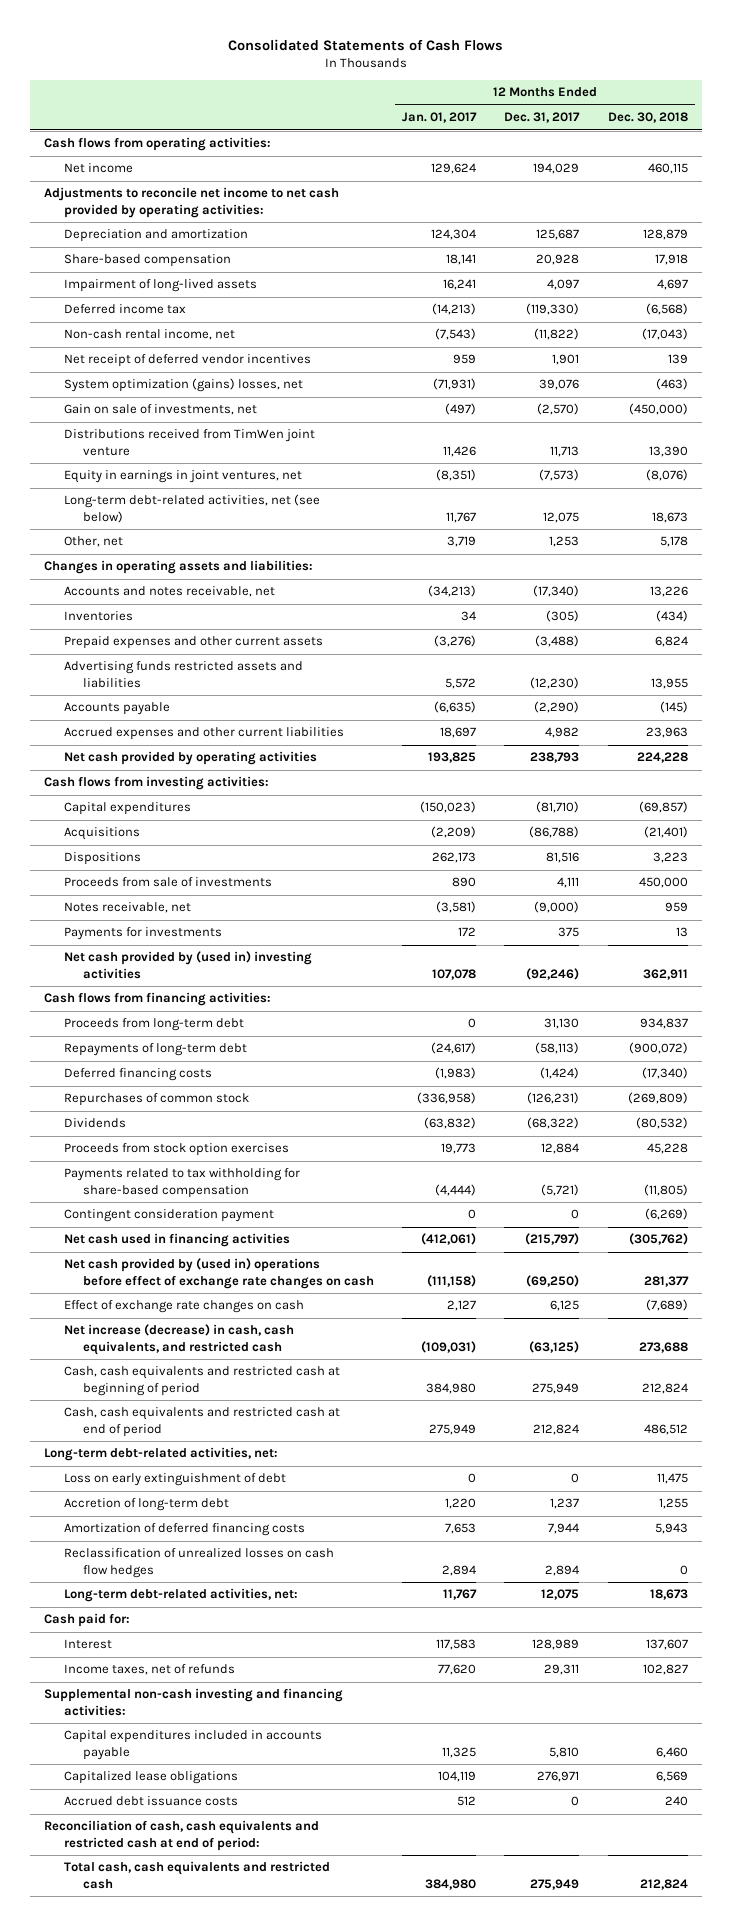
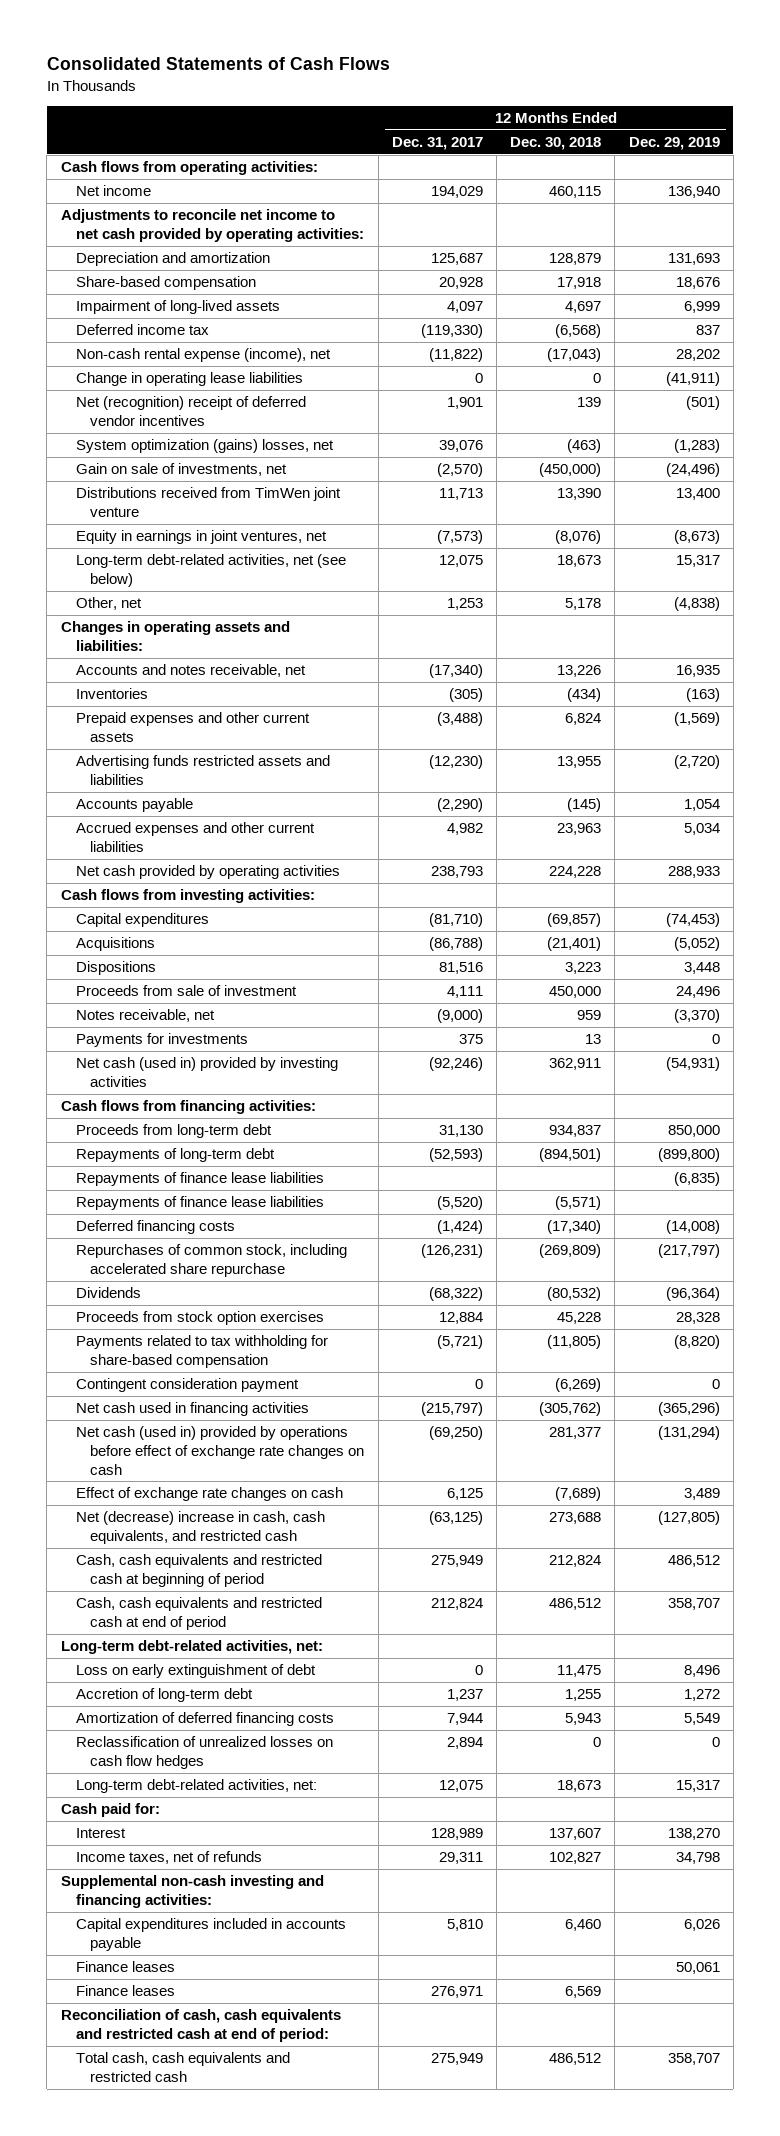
[402,112,478,124] Jan. 01, 2017 -> none
none -> [628,136,720,150] Dec. 29, 2019
[63,329,235,341] Non-cash rental income, net -> [75,348,331,363] Non-cash rental expense (income), net
none -> [75,372,303,387] Change in operating lease liabilities
[63,354,311,368] Net receipt of deferred vendor incentives -> [75,396,306,426] Net (recognition) receipt of deferred vendor incentives
[63,877,272,888] Proceeds from sale of investments -> [75,985,297,997] Proceeds from sale of investment
[63,951,312,979] Net cash provided by (used in) investing activities -> [75,1057,338,1087] Net cash (used in) provided by investing activities
[535,1042,580,1055] (58,113) -> [428,1148,483,1163] (52,593)
[628,1042,688,1055] (900,072) -> [539,1148,602,1163] (894,501)
none -> [75,1172,324,1187] Repayments of finance lease liabilities
none -> [75,1196,324,1211] Repayments of finance lease liabilities
[63,1093,249,1107] Repurchases of common stock -> [75,1244,347,1277] Repurchases of common stock, including accelerated share repurchase
[63,1258,374,1289] Net cash provided by (used in) operations before effect of exchange rate changes on cash -> [75,1426,365,1475] Net cash (used in) provided by operations before effect of exchange rate changes on cash
[63,1324,294,1355] Net increase (decrease) in cash, cash equivalents, and restricted cash -> [75,1511,325,1544] Net (decrease) increase in cash, cash equivalents, and restricted cash
[63,1796,238,1807] Accrued debt issuance costs -> none
none -> [75,1961,175,1973] Finance leases
[63,1771,238,1785] Capitalized lease obligations -> [75,1985,175,1997] Finance leases
[639,1878,688,1890] 212,824 -> [549,2053,602,2066] 486,512

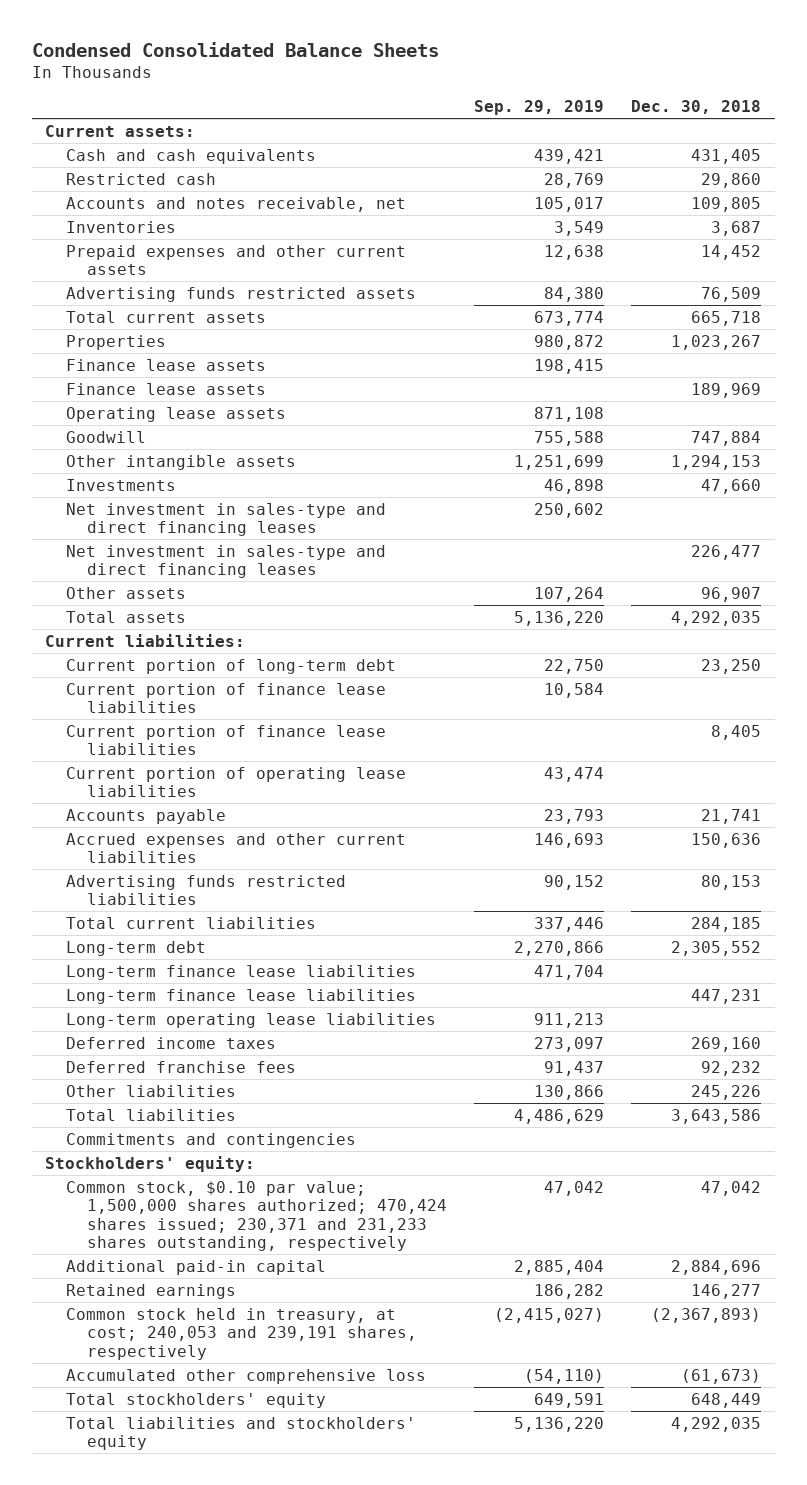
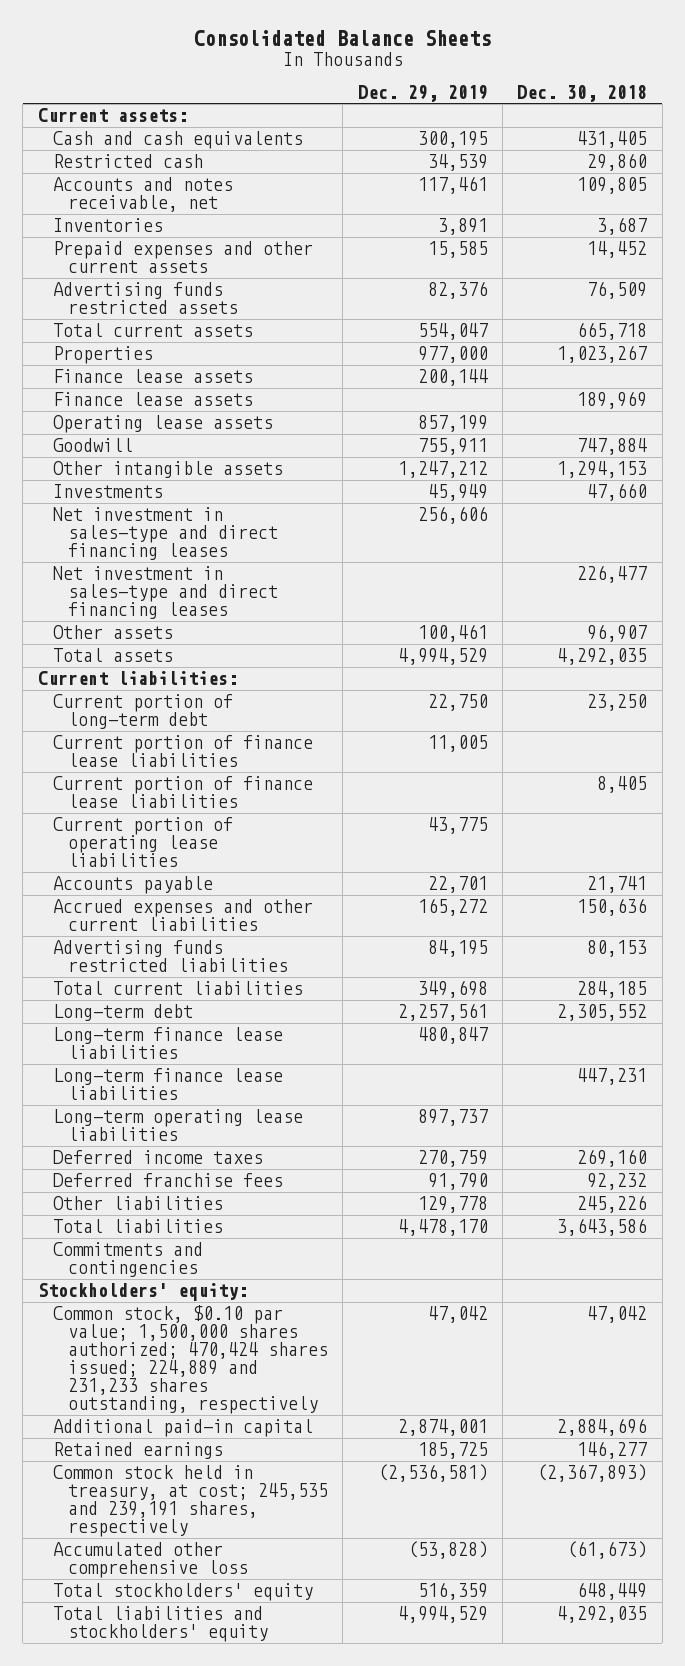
[31,41,439,57] Condensed Consolidated Balance Sheets -> [193,29,491,46] Consolidated Balance Sheets
[474,99,605,115] Sep. 29, 2019 -> none
none -> [357,84,488,102] Dec. 29, 2019
[66,1180,447,1252] Common stock, $0.10 par value; 1,500,000 shares authorized; 470,424 shares issued; 230,371 and 231,233 shares outstanding, respectively -> [52,1305,329,1415] Common stock, $0.10 par value; 1,500,000 shares authorized; 470,424 shares issued; 224,889 and 231,233 shares outstanding, respectively
[66,1307,417,1360] Common stock held in treasury, at cost; 240,053 and 239,191 shares, respectively -> [52,1465,329,1538] Common stock held in treasury, at cost; 245,535 and 239,191 shares, respectively

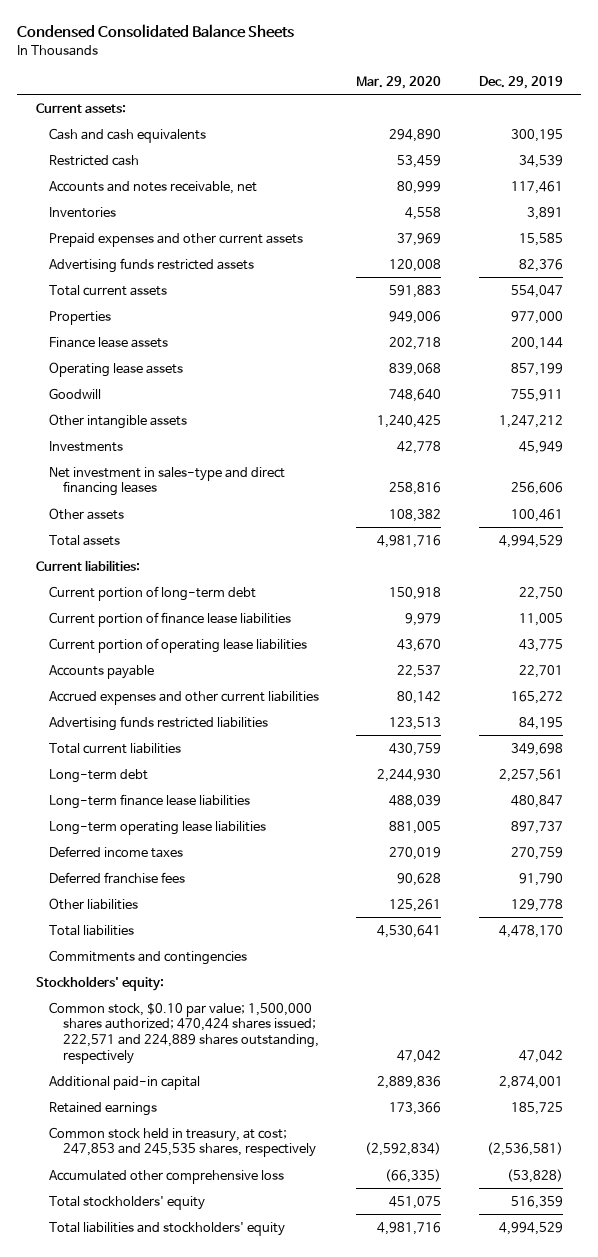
[193,29,491,46] Consolidated Balance Sheets -> [16,24,294,39] Condensed Consolidated Balance Sheets
[517,84,648,102] Dec. 30, 2018 -> none
none -> [356,75,442,89] Mar. 29, 2020
[52,392,253,407] Finance lease assets -> none
[52,566,279,620] Net investment in sales-type and direct financing leases -> none
[52,776,313,809] Current portion of finance lease liabilities -> none
[52,1068,283,1101] Long-term finance lease liabilities -> none
[52,1305,329,1415] Common stock, $0.10 par value; 1,500,000 shares authorized; 470,424 shares issued; 224,889 and 231,233 shares outstanding, respectively -> [49,1001,319,1064] Common stock, $0.10 par value; 1,500,000 shares authorized; 470,424 shares issued; 222,571 and 224,889 shares outstanding, respectively
[52,1465,329,1538] Common stock held in treasury, at cost; 245,535 and 239,191 shares, respectively -> [49,1126,316,1158] Common stock held in treasury, at cost; 247,853 and 245,535 shares, respectively

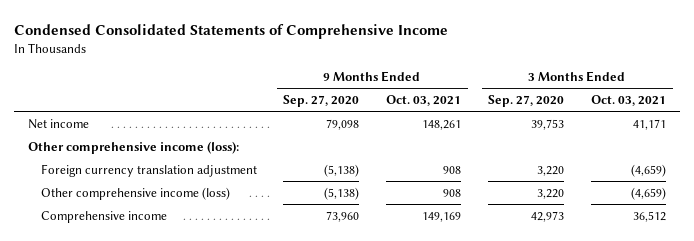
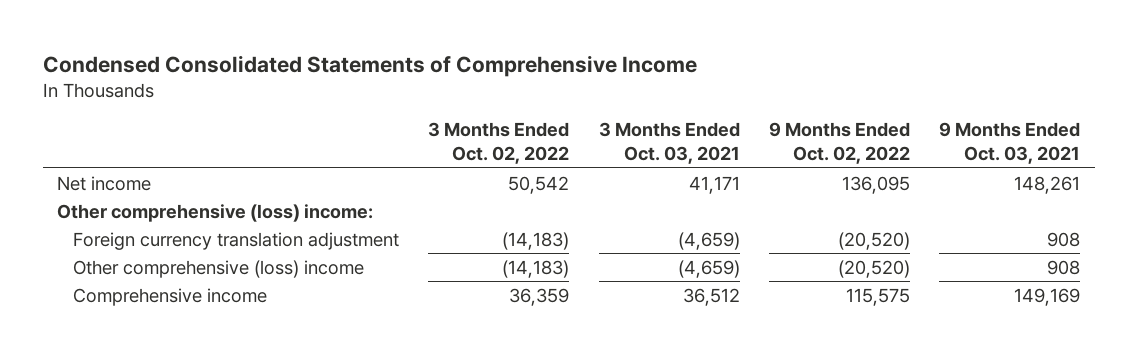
[283,95,360,108] Sep. 27, 2020 -> none
[488,95,565,108] Sep. 27, 2020 -> none
none -> [428,122,570,165] 3 Months Ended Oct. 02, 2022
none -> [768,122,910,165] 9 Months Ended Oct. 02, 2022
[27,140,239,154] Other comprehensive income (loss): -> [57,203,374,222] Other comprehensive (loss) income:
[40,186,230,200] Other comprehensive income (loss) -> [73,259,365,278] Other comprehensive (loss) income

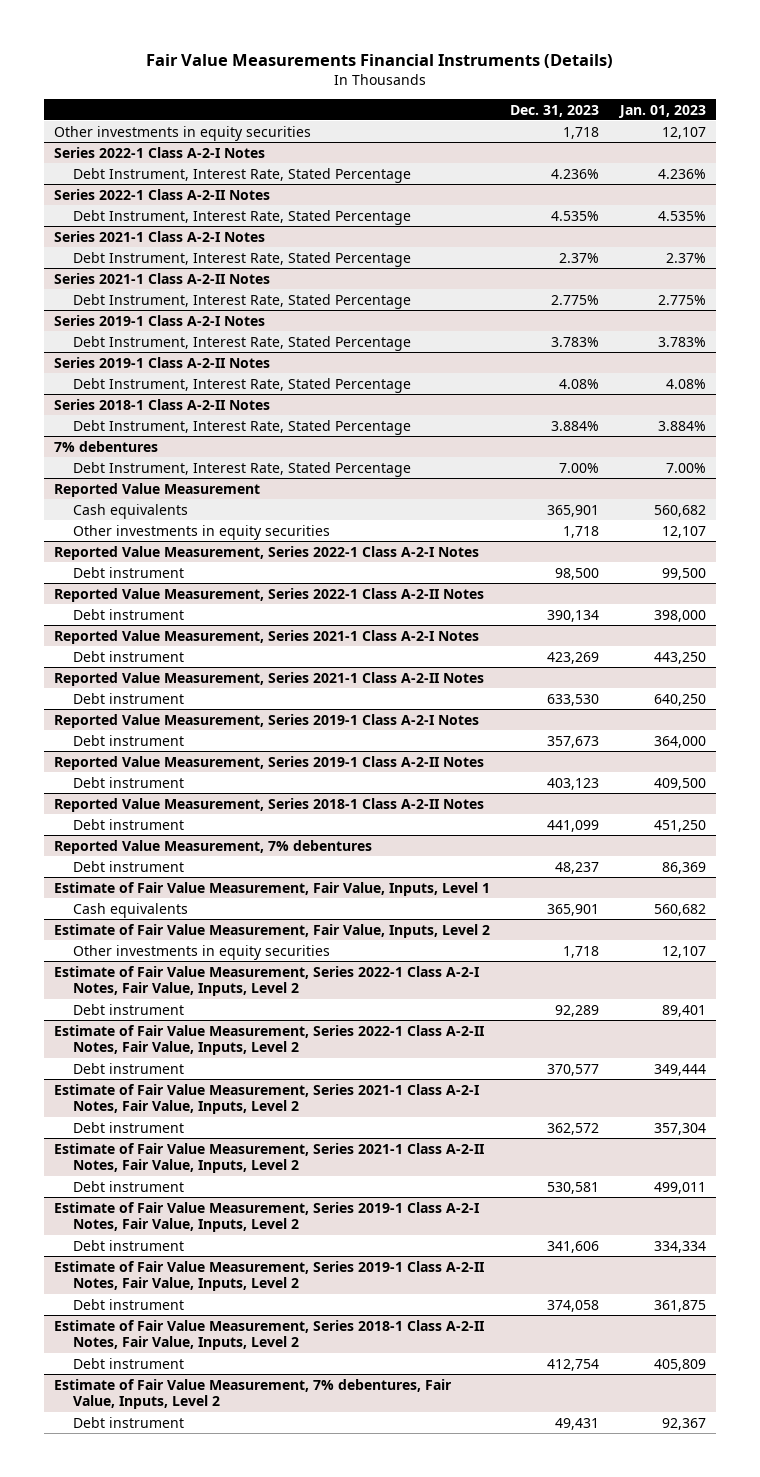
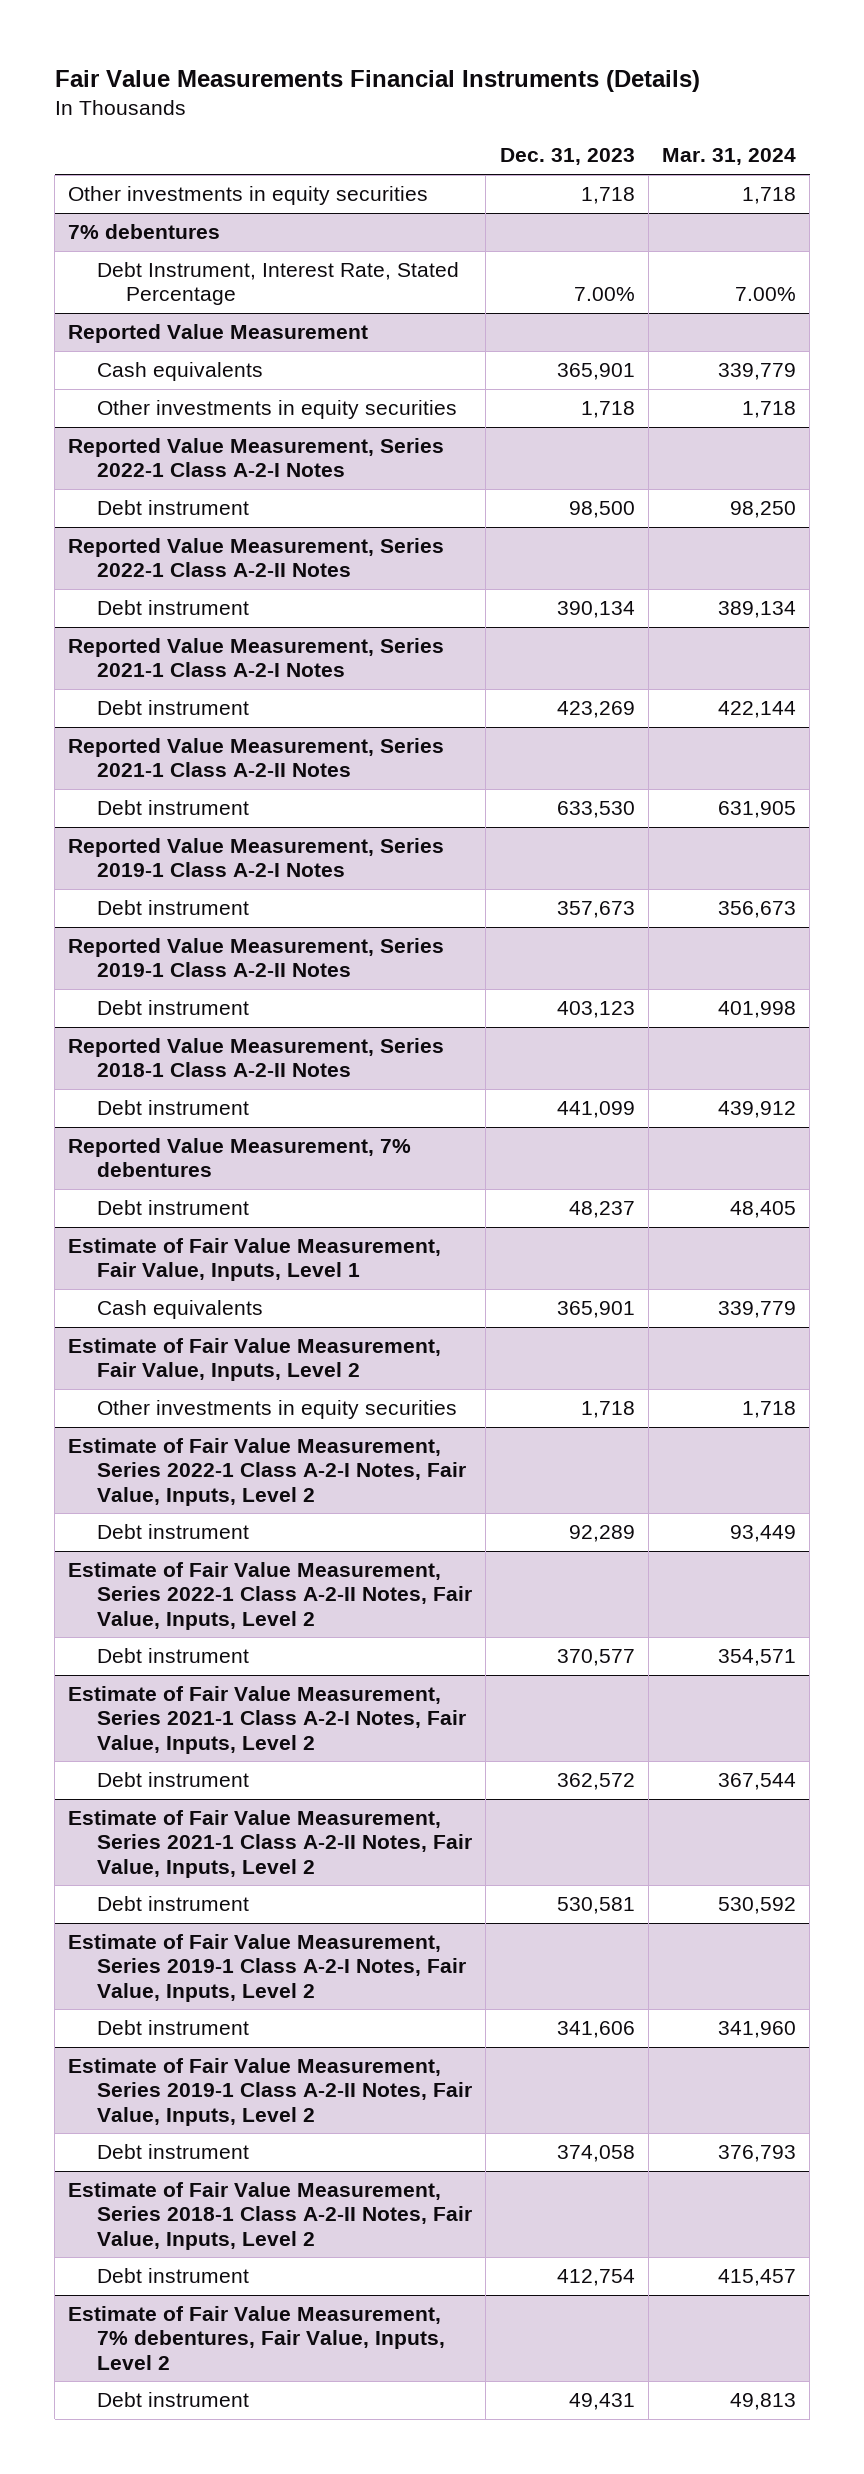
[617,104,706,118] Jan. 01, 2023 -> none
none -> [661,148,796,166] Mar. 31, 2024
[53,146,265,158] Series 2022-1 Class A-2-I Notes -> none
[73,167,412,183] Debt Instrument, Interest Rate, Stated Percentage -> none
[53,188,270,200] Series 2022-1 Class A-2-II Notes -> none
[73,209,412,225] Debt Instrument, Interest Rate, Stated Percentage -> none
[53,230,265,242] Series 2021-1 Class A-2-I Notes -> none
[73,251,412,267] Debt Instrument, Interest Rate, Stated Percentage -> none
[53,272,270,284] Series 2021-1 Class A-2-II Notes -> none
[73,293,412,309] Debt Instrument, Interest Rate, Stated Percentage -> none
[53,314,265,326] Series 2019-1 Class A-2-I Notes -> none
[73,335,412,351] Debt Instrument, Interest Rate, Stated Percentage -> none
[53,356,270,368] Series 2019-1 Class A-2-II Notes -> none
[73,377,412,393] Debt Instrument, Interest Rate, Stated Percentage -> none
[53,398,270,410] Series 2018-1 Class A-2-II Notes -> none
[73,419,412,435] Debt Instrument, Interest Rate, Stated Percentage -> none

